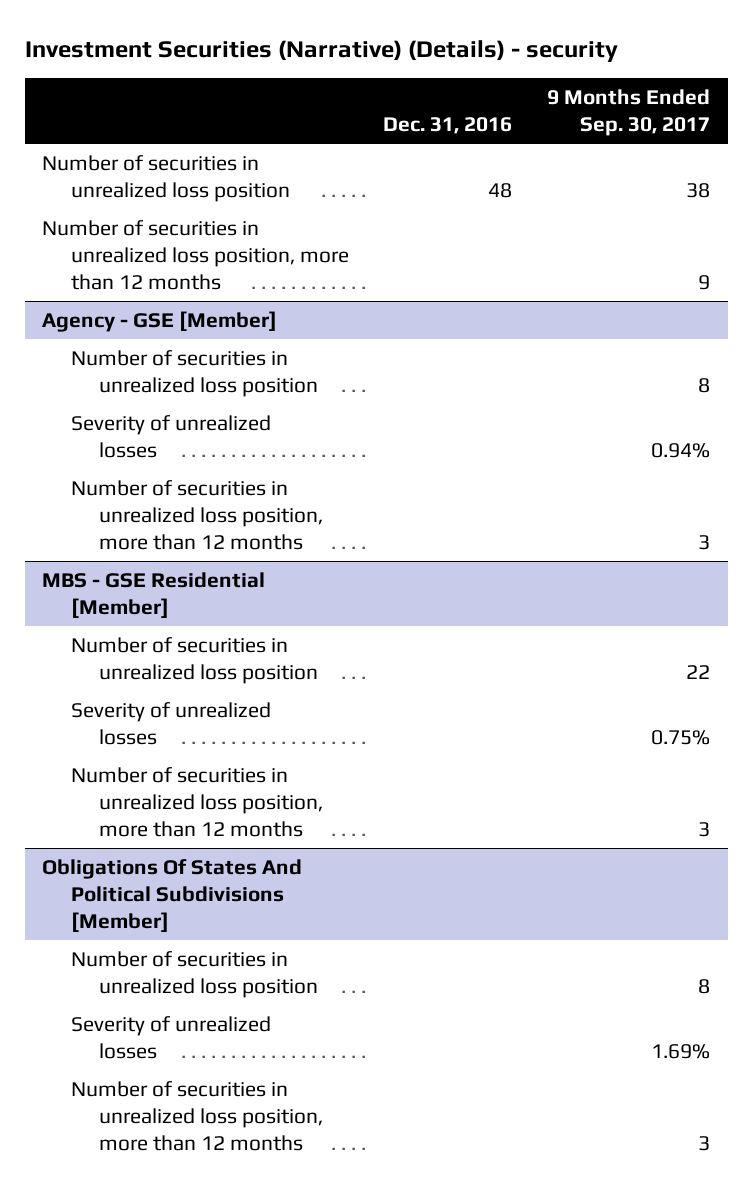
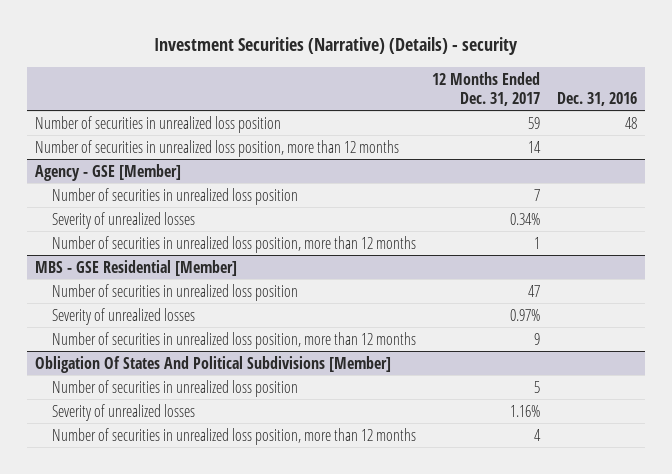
[547,88,711,136] 9 Months Ended Sep. 30, 2017 -> none
none -> [432,71,541,106] 12 Months Ended Dec. 31, 2017
[42,858,303,932] Obligations Of States And Political Subdivisions [Member] -> [34,355,391,373] Obligation Of States And Political Subdivisions [Member]

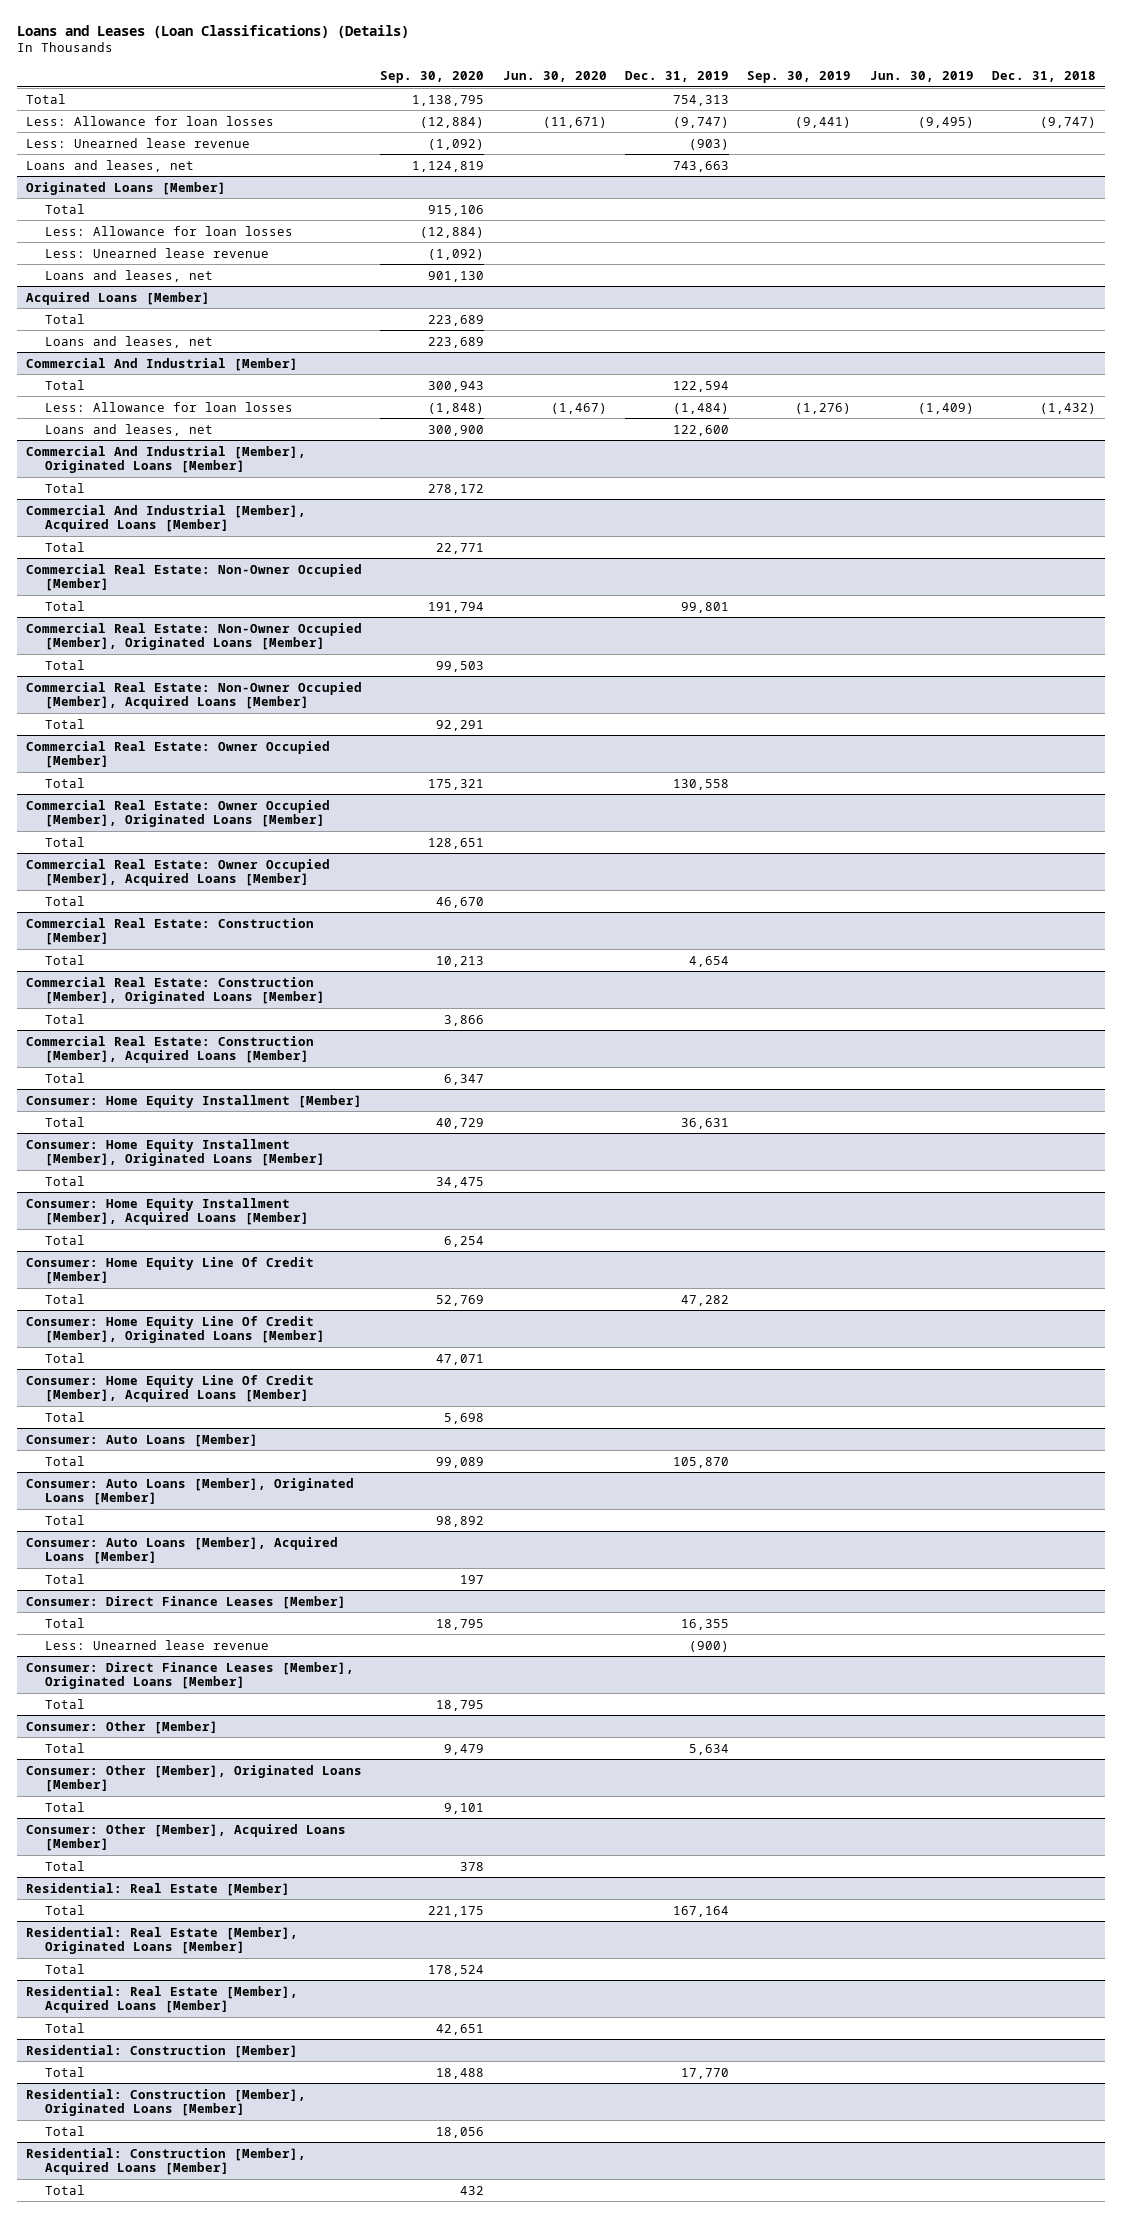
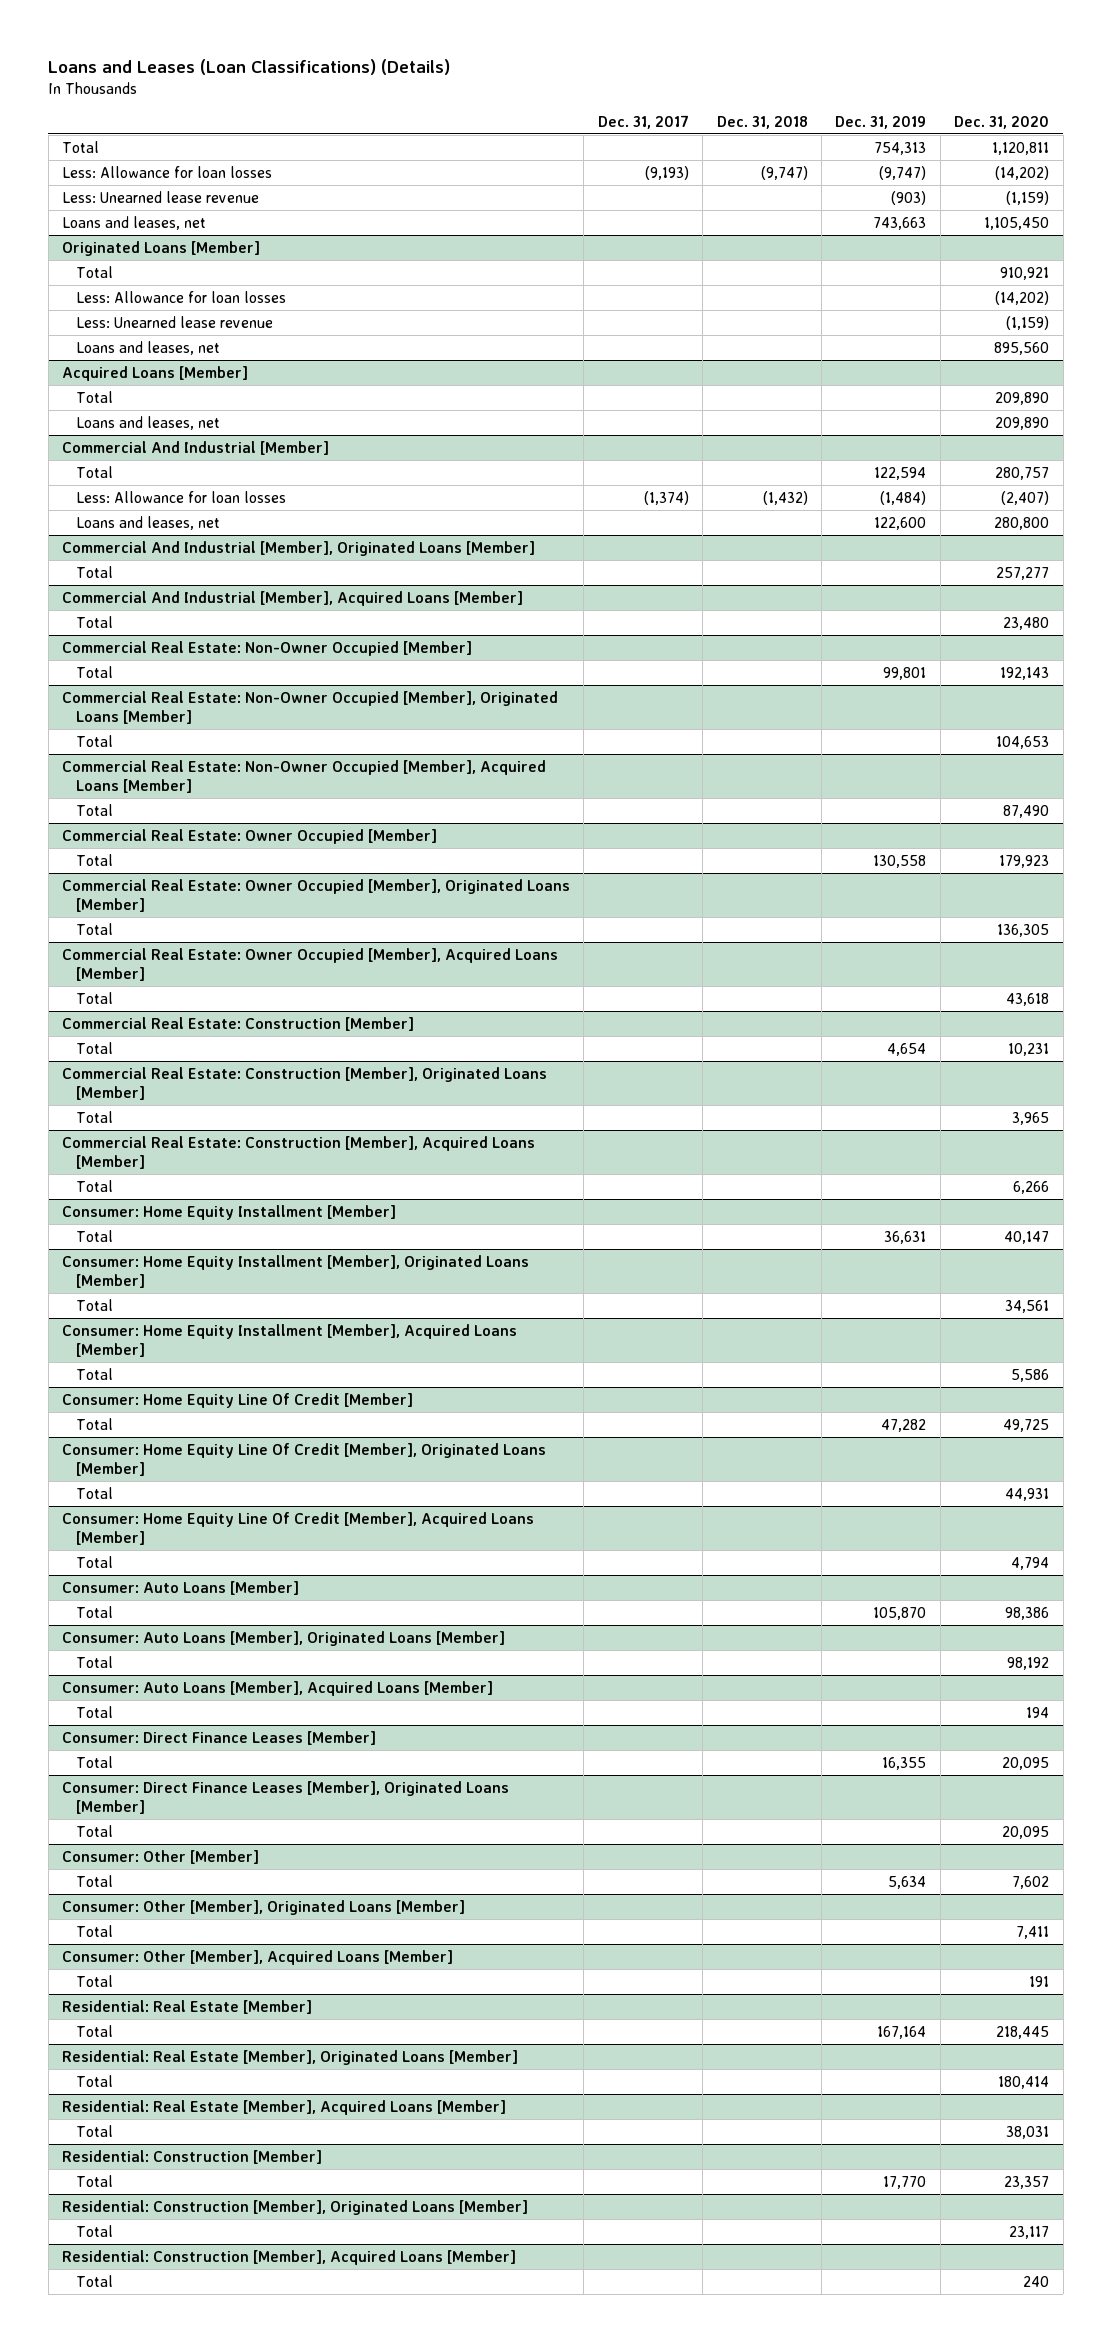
[380,70,485,83] Sep. 30, 2020 -> none
[502,70,607,82] Jun. 30, 2020 -> none
[747,70,852,83] Sep. 30, 2019 -> none
[869,70,974,82] Jun. 30, 2019 -> none
none -> [597,114,689,129] Dec. 31, 2017
none -> [954,115,1050,129] Dec. 31, 2020
[44,1639,269,1650] Less: Unearned lease revenue -> none

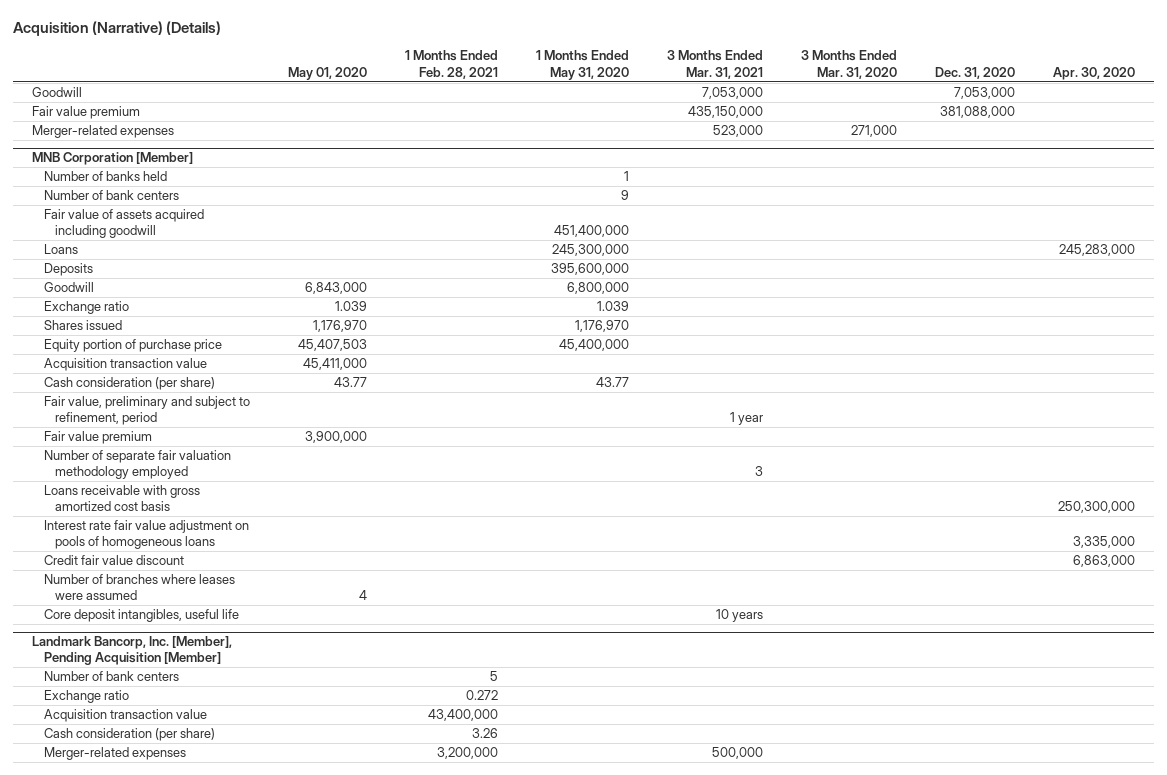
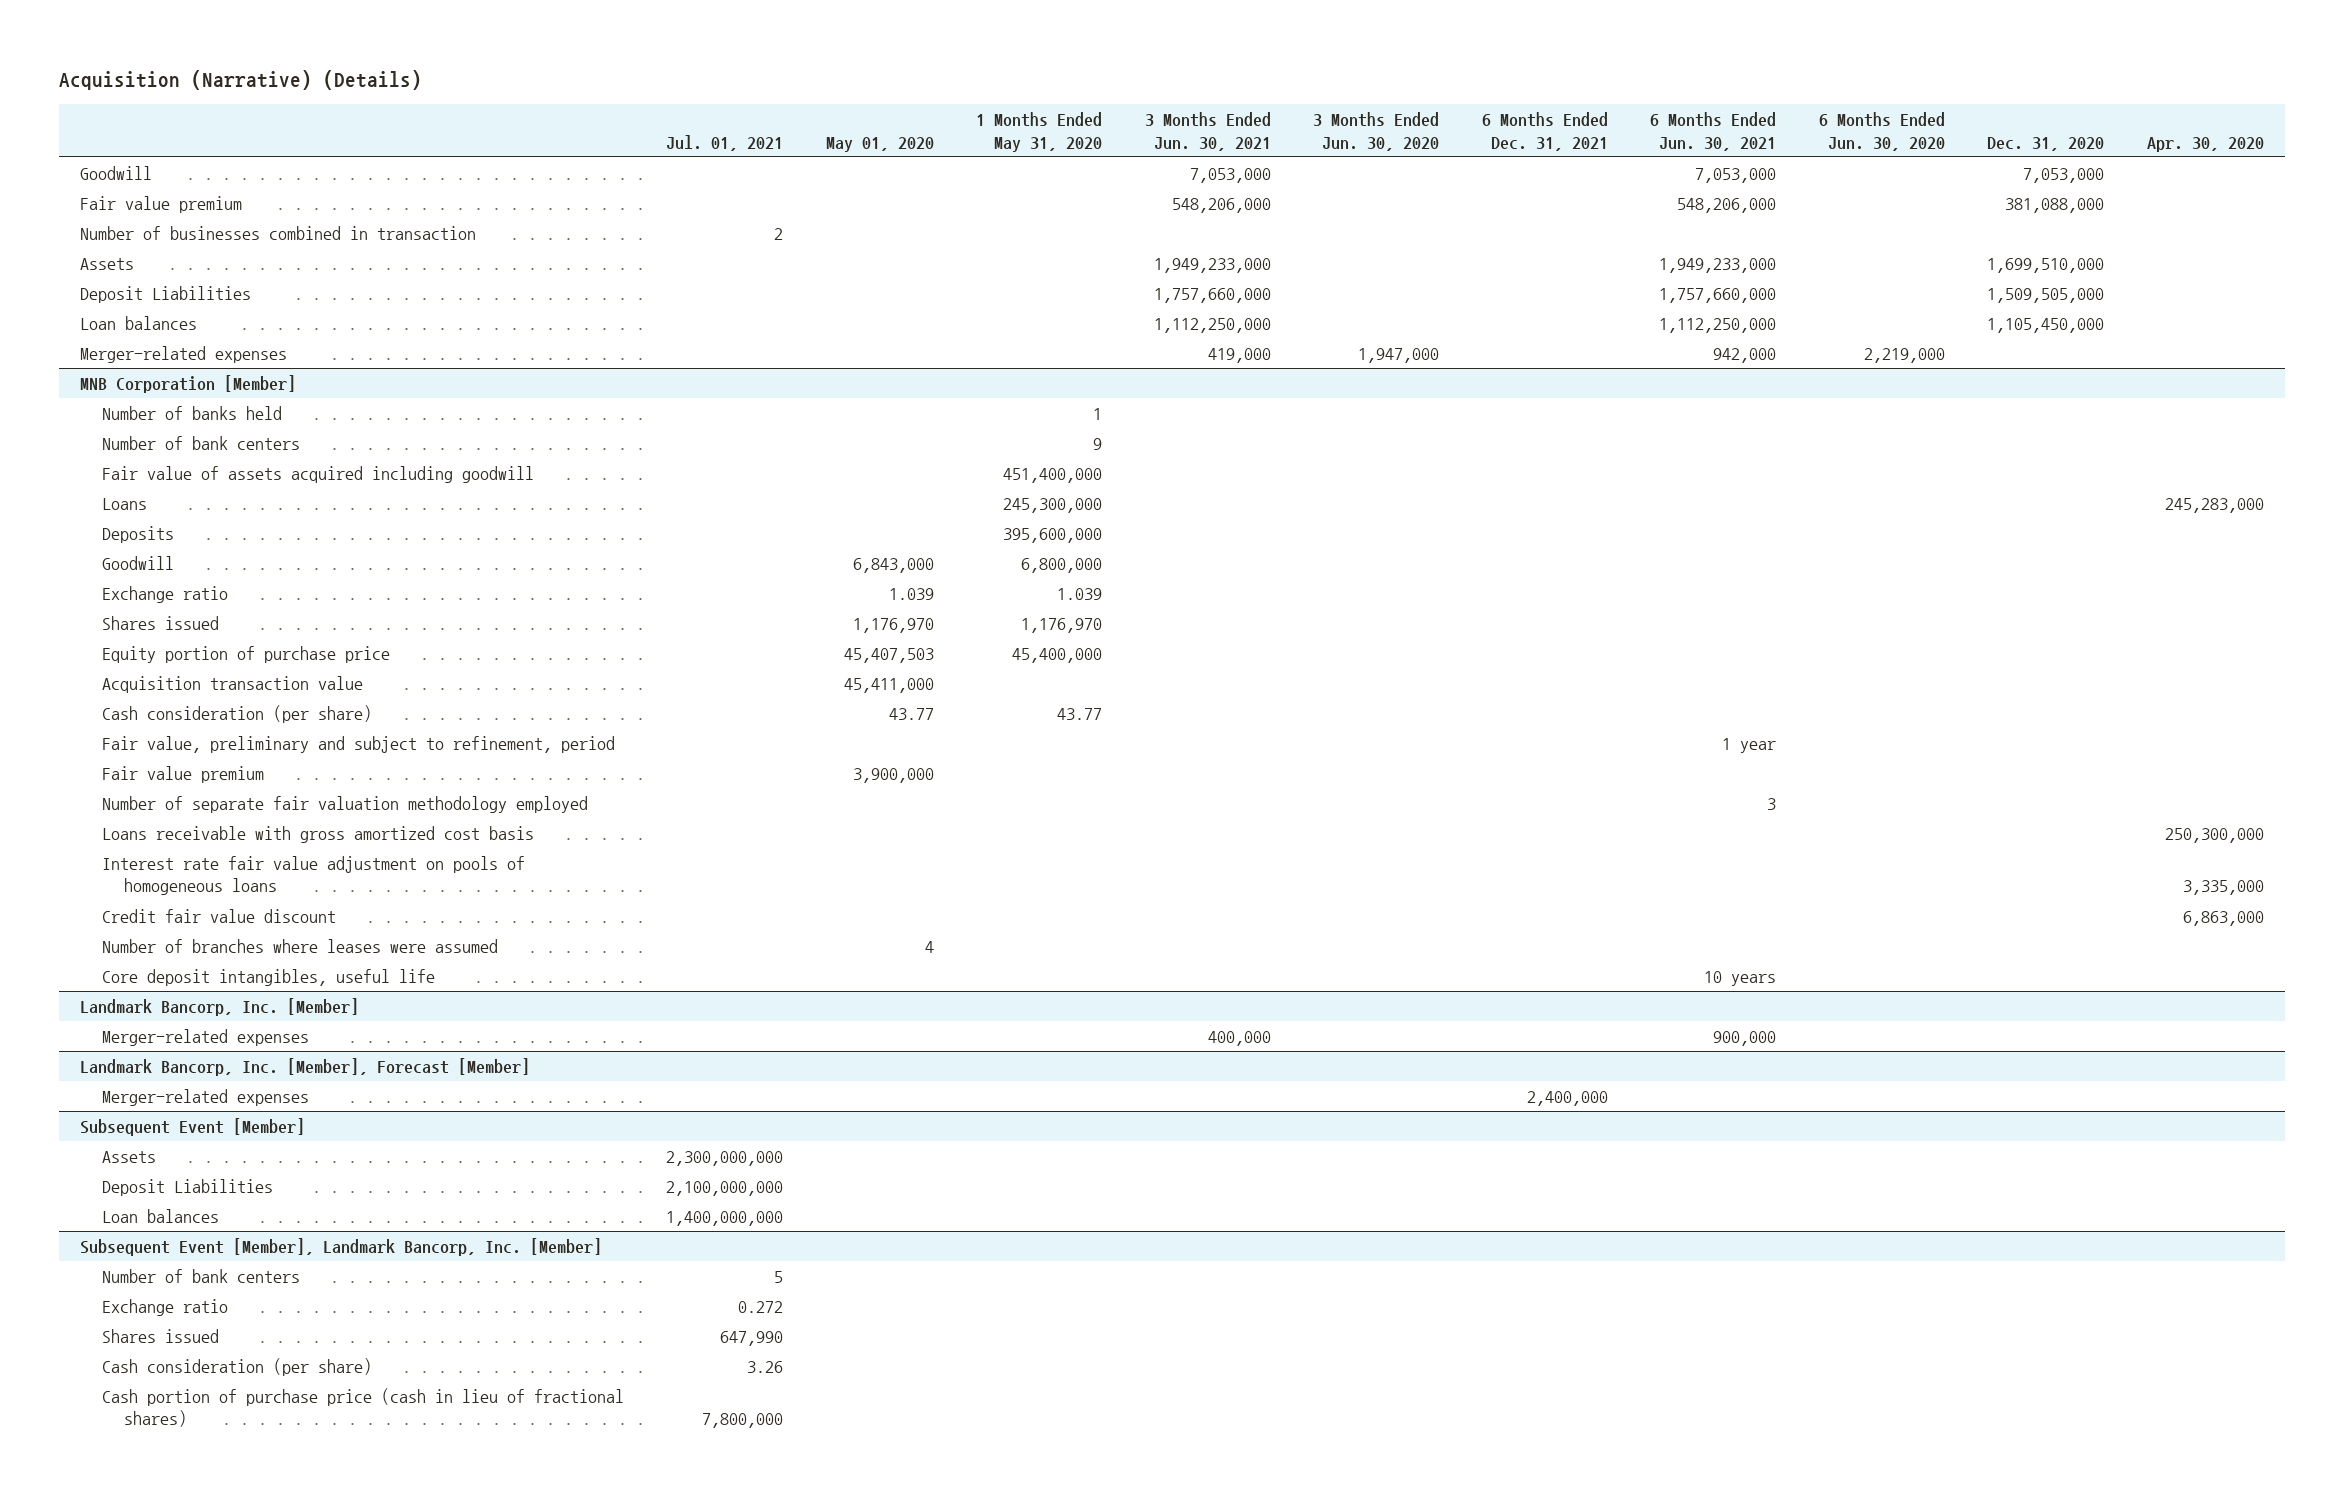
[404,50,498,79] 1 Months Ended Feb. 28, 2021 -> none
[666,50,763,79] 3 Months Ended Mar. 31, 2021 -> none
[800,50,897,79] 3 Months Ended Mar. 31, 2020 -> none
none -> [666,134,784,151] Jul. 01, 2021
none -> [1144,112,1271,151] 3 Months Ended Jun. 30, 2021
none -> [1313,112,1440,151] 3 Months Ended Jun. 30, 2020
none -> [1481,112,1608,151] 6 Months Ended Dec. 31, 2021
none -> [1650,112,1777,151] 6 Months Ended Jun. 30, 2021
none -> [1818,112,1945,151] 6 Months Ended Jun. 30, 2020
none -> [80,225,477,240] Number of businesses combined in transaction
none -> [80,257,135,270] Assets
none -> [80,285,252,303] Deposit Liabilities
none -> [80,315,198,330] Loan balances
[43,671,179,682] Number of bank centers -> none
[43,690,129,704] Exchange ratio -> none
[43,709,207,723] Acquisition transaction value -> none
[43,728,215,742] Cash consideration (per share) -> none
[32,636,233,666] Landmark Bancorp, Inc. [Member], Pending Acquisition [Member] -> [80,997,360,1016] Landmark Bancorp, Inc. [Member]
none -> [80,1057,531,1076] Landmark Bancorp, Inc. [Member], Forecast [Member]
none -> [101,1088,309,1106] Merger-related expenses
none -> [80,1117,306,1136] Subsequent Event [Member]
none -> [101,1150,156,1163] Assets
none -> [101,1178,273,1196] Deposit Liabilities
none -> [101,1208,219,1223] Loan balances
none -> [80,1237,603,1256] Subsequent Event [Member], Landmark Bancorp, Inc. [Member]
none -> [101,1268,300,1283] Number of bank centers
none -> [101,1298,228,1316] Exchange ratio
none -> [101,1328,219,1343] Shares issued
none -> [101,1357,372,1376] Cash consideration (per share)
none -> [101,1387,624,1428] Cash portion of purchase price (cash in lieu of fractional shares)

